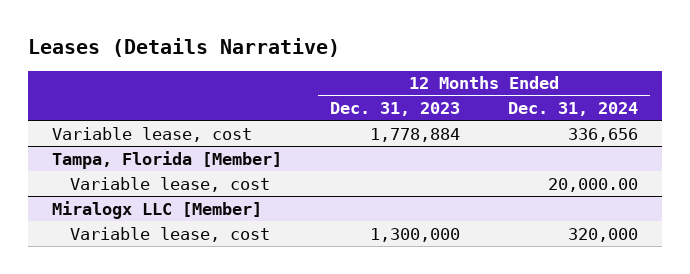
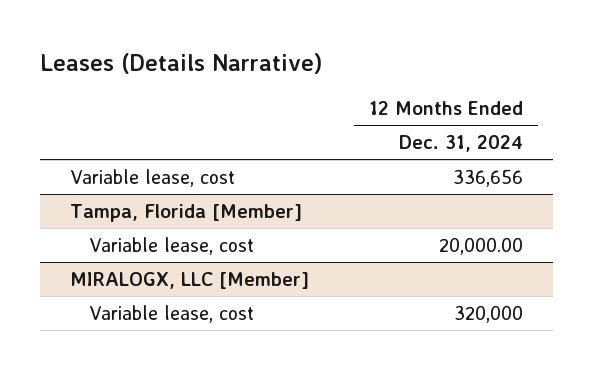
[329,102,460,117] Dec. 31, 2023 -> none
[51,200,262,219] Miralogx LLC [Member] -> [69,271,309,289] MIRALOGX, LLC [Member]

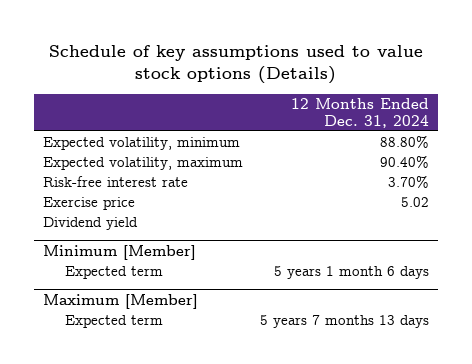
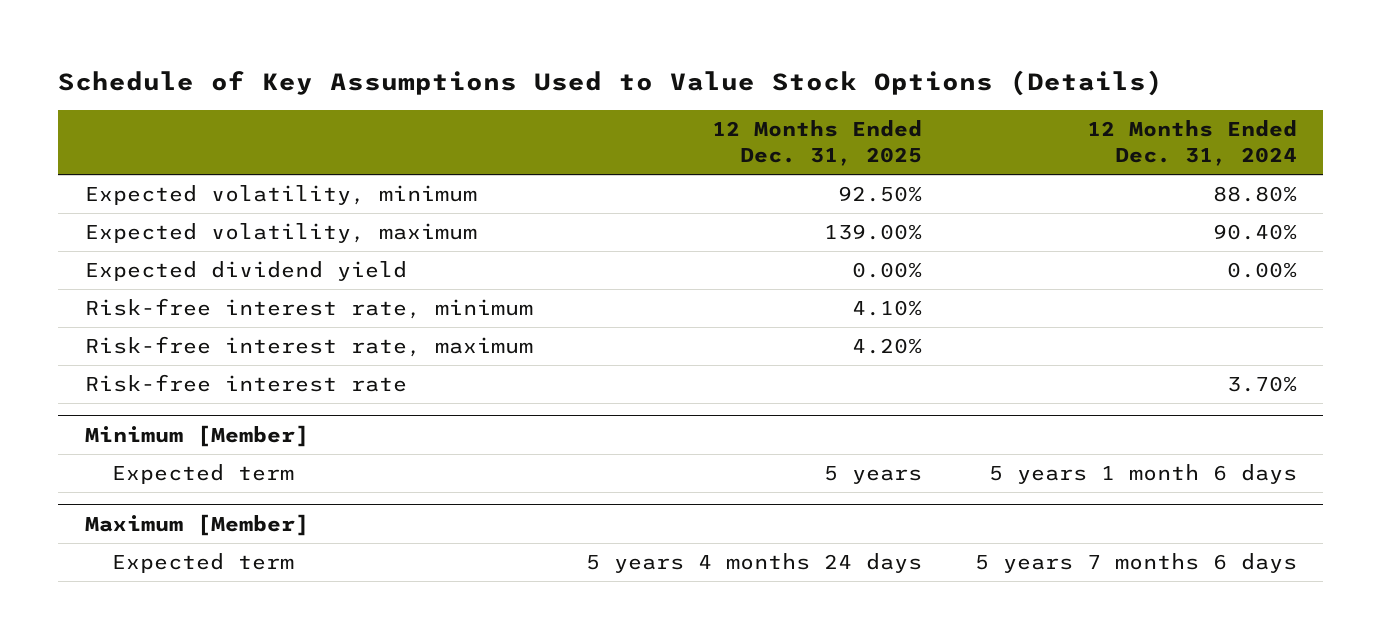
[49,44,424,85] Schedule of key assumptions used to value stock options (Details) -> [58,69,1164,96] Schedule of Key Assumptions Used to Value Stock Options (Details)
none -> [711,120,922,167] 12 Months Ended Dec. 31, 2025
none -> [84,261,407,282] Expected dividend yield
none -> [84,298,533,320] Risk-free interest rate, minimum
none -> [84,336,533,358] Risk-free interest rate, maximum
[42,197,135,211] Exercise price -> none
[42,217,138,231] Dividend yield -> none
[260,315,430,329] 5 years 7 months 13 days -> [974,553,1297,574] 5 years 7 months 6 days

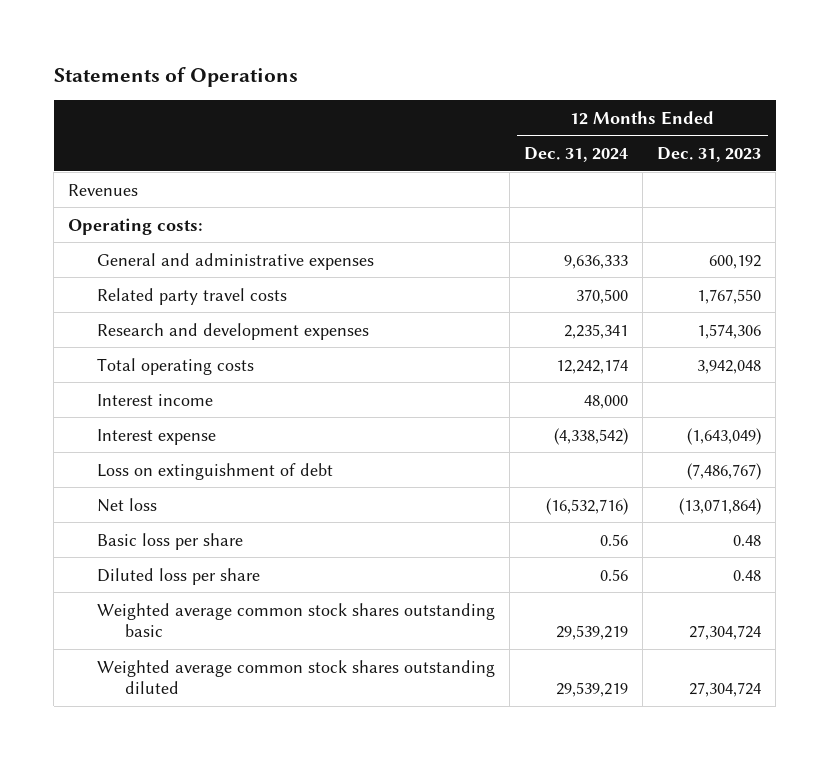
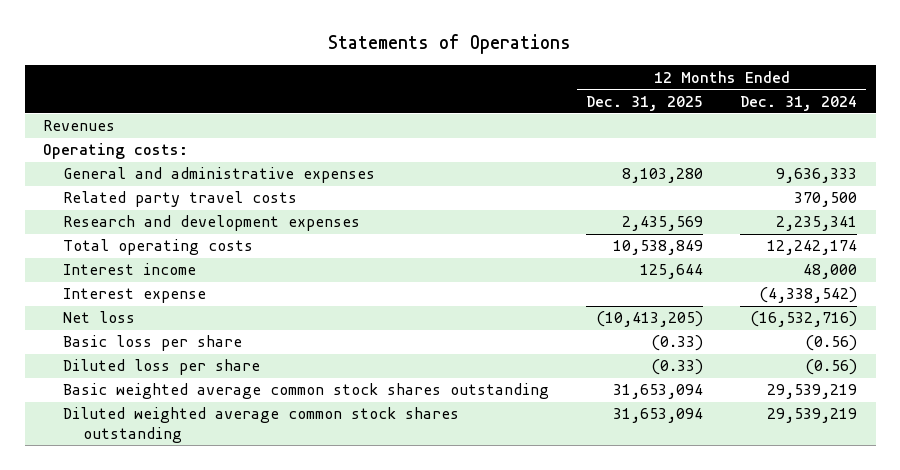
[657,147,762,163] Dec. 31, 2023 -> none
none -> [586,95,704,111] Dec. 31, 2025
[96,462,333,480] Loss on extinguishment of debt -> none
[599,533,628,546] 0.56 -> [805,335,858,352] (0.56)
[599,568,628,581] 0.56 -> [805,359,858,376] (0.56)
[96,602,495,638] Weighted average common stock shares outstanding basic -> [63,383,550,400] Basic weighted average common stock shares outstanding
[96,659,495,695] Weighted average common stock shares outstanding diluted -> [63,407,460,443] Diluted weighted average common stock shares outstanding

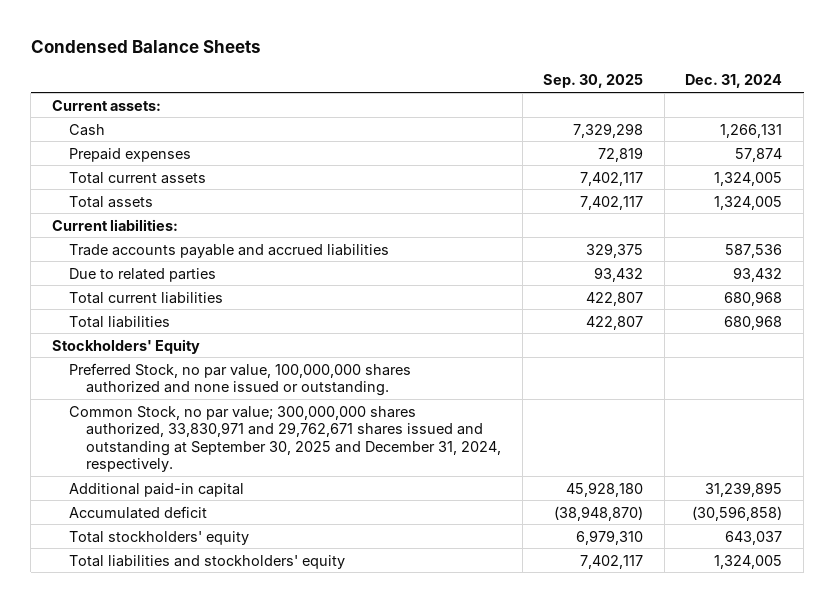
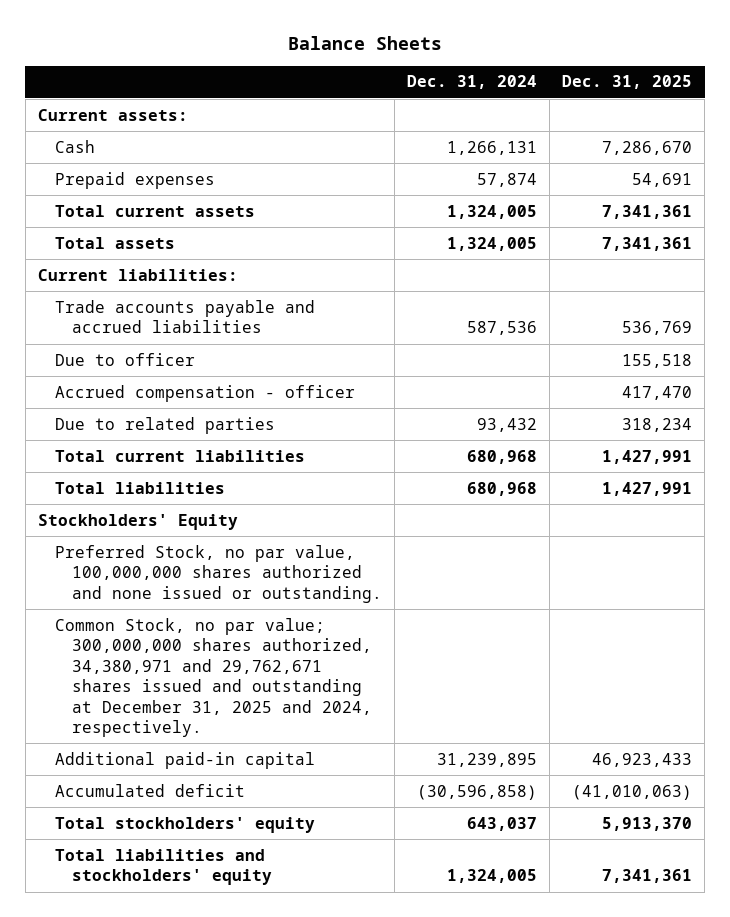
[30,40,261,54] Condensed Balance Sheets -> [287,35,442,50] Balance Sheets
[543,74,644,89] Sep. 30, 2025 -> none
none -> [562,75,693,90] Dec. 31, 2025
none -> [54,352,195,366] Due to officer
none -> [54,384,355,402] Accrued compensation - officer
[68,405,502,473] Common Stock, no par value; 300,000,000 shares authorized, 33,830,971 and 29,762,671 shares issued and outstanding at September 30, 2025 and December 31, 2024, respectively. -> [54,617,373,737] Common Stock, no par value; 300,000,000 shares authorized, 34,380,971 and 29,762,671 shares issued and outstanding at December 31, 2025 and 2024, respectively.

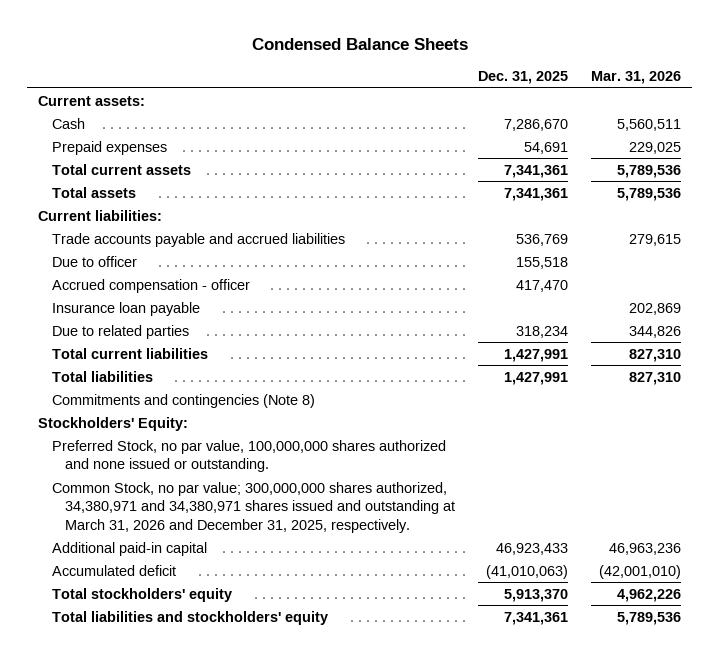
[287,35,442,50] Balance Sheets -> [251,37,468,50] Condensed Balance Sheets
[407,75,538,90] Dec. 31, 2024 -> none
none -> [590,71,681,85] Mar. 31, 2026
none -> [51,301,200,316] Insurance loan payable
none -> [51,393,315,408] Commitments and contingencies (Note 8)
[37,513,238,530] Stockholders' Equity -> [38,416,189,431] Stockholders' Equity:
[54,617,373,737] Common Stock, no par value; 300,000,000 shares authorized, 34,380,971 and 29,762,671 shares issued and outstanding at December 31, 2025 and 2024, respectively. -> [51,481,455,533] Common Stock, no par value; 300,000,000 shares authorized, 34,380,971 and 34,380,971 shares issued and outstanding at March 31, 2026 and December 31, 2025, respectively.

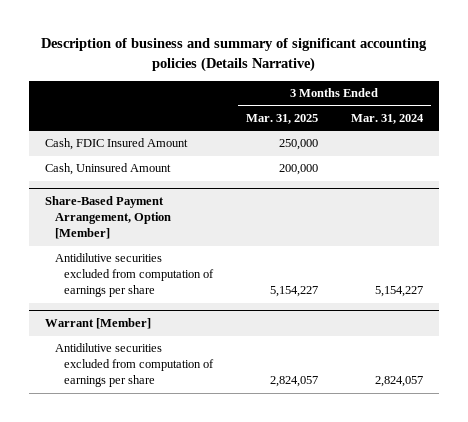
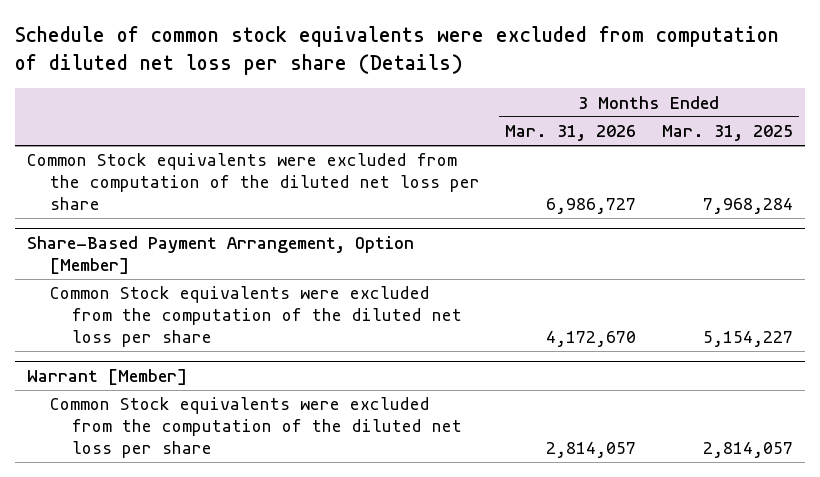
[41,38,428,73] Description of business and summary of significant accounting policies (Details Narrative) -> [14,26,779,76] Schedule of common stock equivalents were excluded from computation of diluted net loss per share (Details)
[350,113,424,124] Mar. 31, 2024 -> none
none -> [505,125,637,142] Mar. 31, 2026
[45,138,189,151] Cash, FDIC Insured Amount -> none
[45,163,172,176] Cash, Uninsured Amount -> none
none -> [27,153,480,210] Common Stock equivalents were excluded from the computation of the diluted net loss per share
[54,253,215,298] Antidilutive securities excluded from computation of earnings per share -> [49,286,462,347] Common Stock equivalents were excluded from the computation of the diluted net loss per share
[54,343,215,388] Antidilutive securities excluded from computation of earnings per share -> [49,397,462,458] Common Stock equivalents were excluded from the computation of the diluted net loss per share
[270,376,319,388] 2,824,057 -> [702,441,793,458] 2,814,057

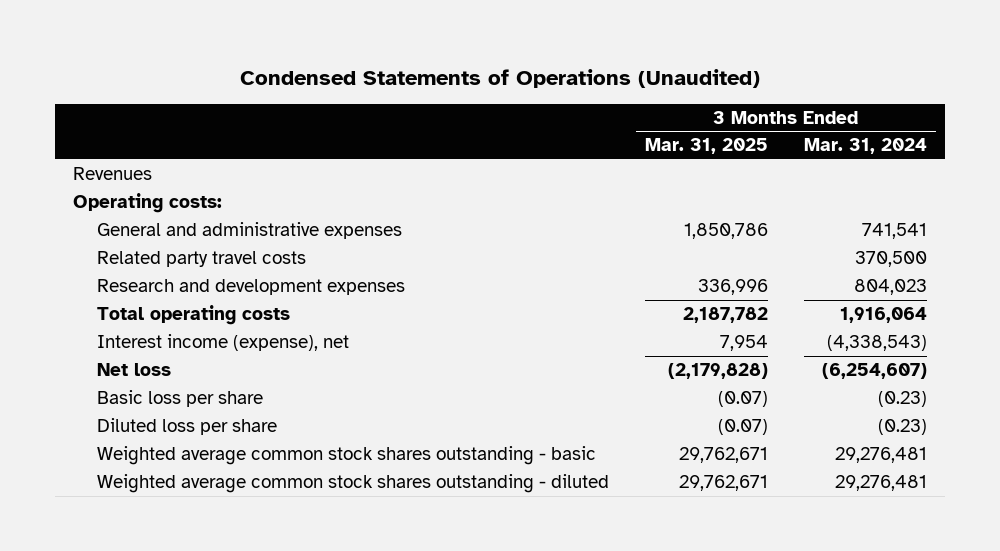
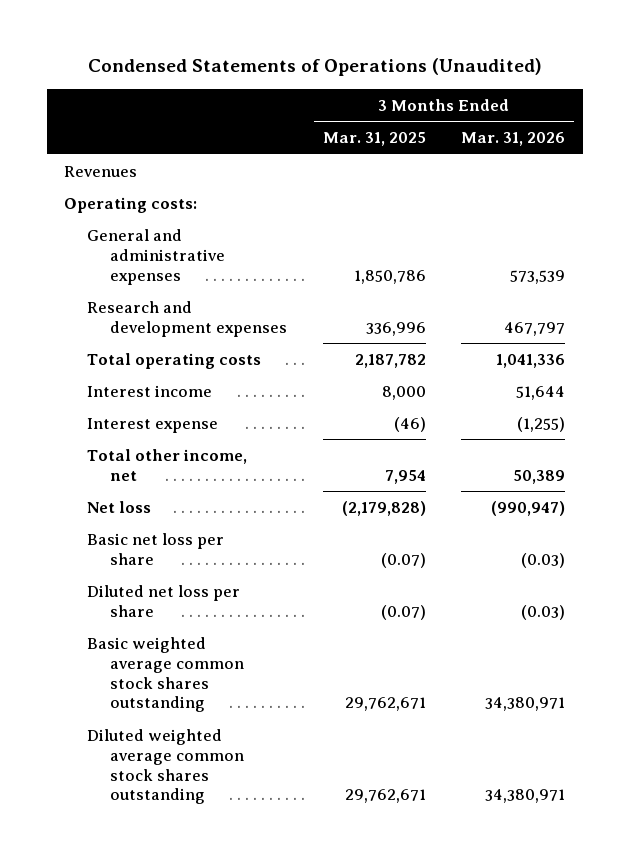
[804,138,928,155] Mar. 31, 2024 -> none
none -> [461,132,566,147] Mar. 31, 2026
[97,251,307,268] Related party travel costs -> none
none -> [87,384,213,397] Interest income
none -> [87,417,219,433] Interest expense
[97,334,350,352] Interest income (expense), net -> [87,448,248,481] Total other income, net
[97,390,264,408] Basic loss per share -> [87,532,225,565] Basic net loss per share
[97,418,278,436] Diluted loss per share -> [87,584,241,617] Diluted net loss per share
[97,446,597,466] Weighted average common stock shares outstanding - basic -> [87,636,245,713] Basic weighted average common stock shares outstanding
[97,474,610,494] Weighted average common stock shares outstanding - diluted -> [87,728,245,805] Diluted weighted average common stock shares outstanding

